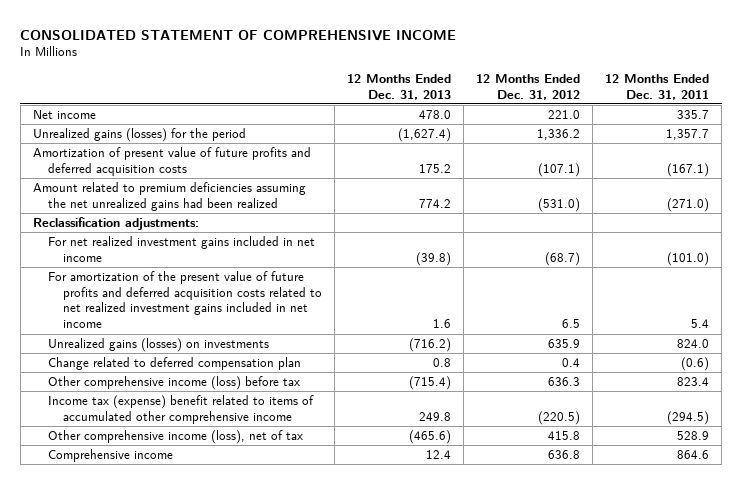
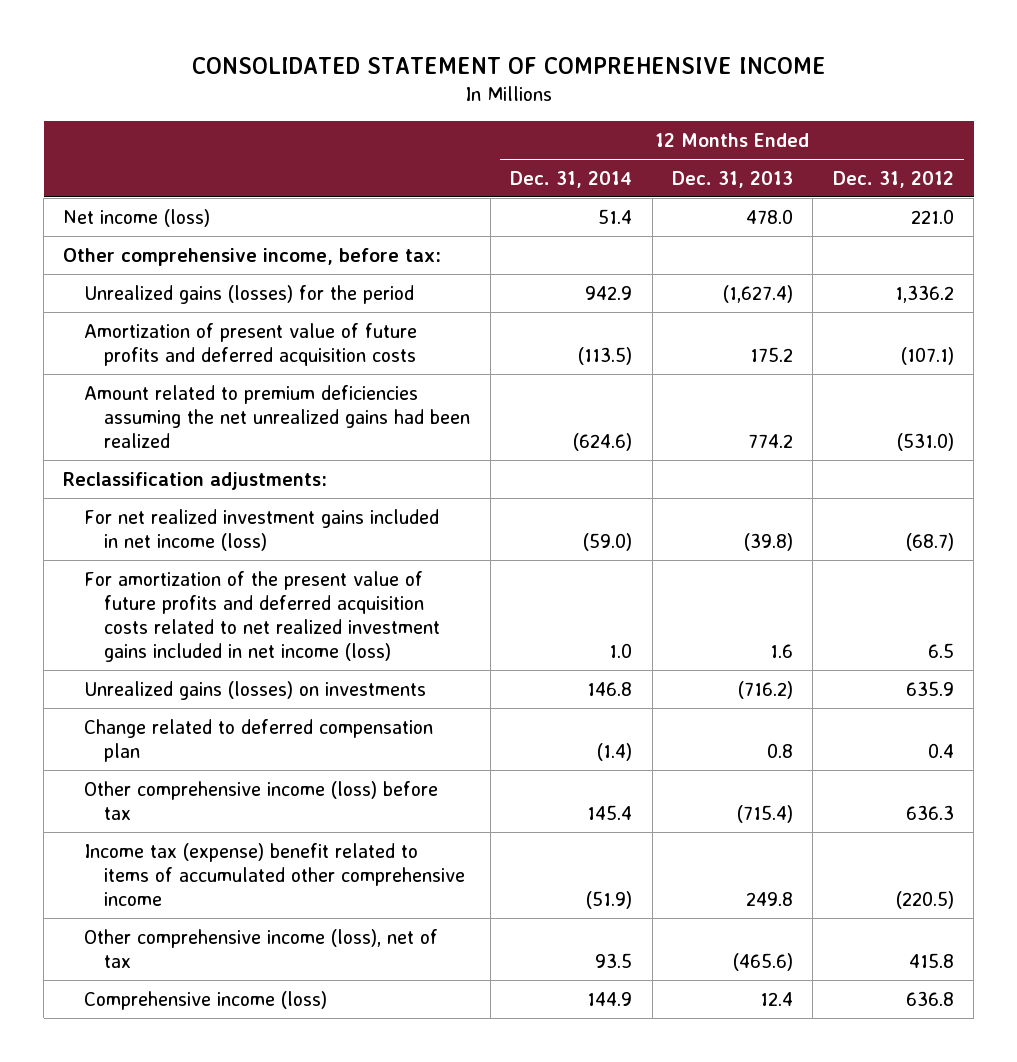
[605,73,710,100] 12 Months Ended Dec. 31, 2011 -> none
none -> [510,170,633,188] Dec. 31, 2014
[33,109,97,119] Net income -> [63,208,211,227] Net income (loss)
none -> [63,247,442,266] Other comprehensive income, before tax:
[47,235,315,262] For net realized investment gains included in net income -> [83,508,439,551] For net realized investment gains included in net income (loss)
[47,270,322,329] For amortization of the present value of future profits and deferred acquisition costs related to net realized investment gains included in net income -> [83,570,441,662] For amortization of the present value of future profits and deferred acquisition costs related to net realized investment gains included in net income (loss)
[47,448,173,462] Comprehensive income -> [83,990,327,1010] Comprehensive income (loss)

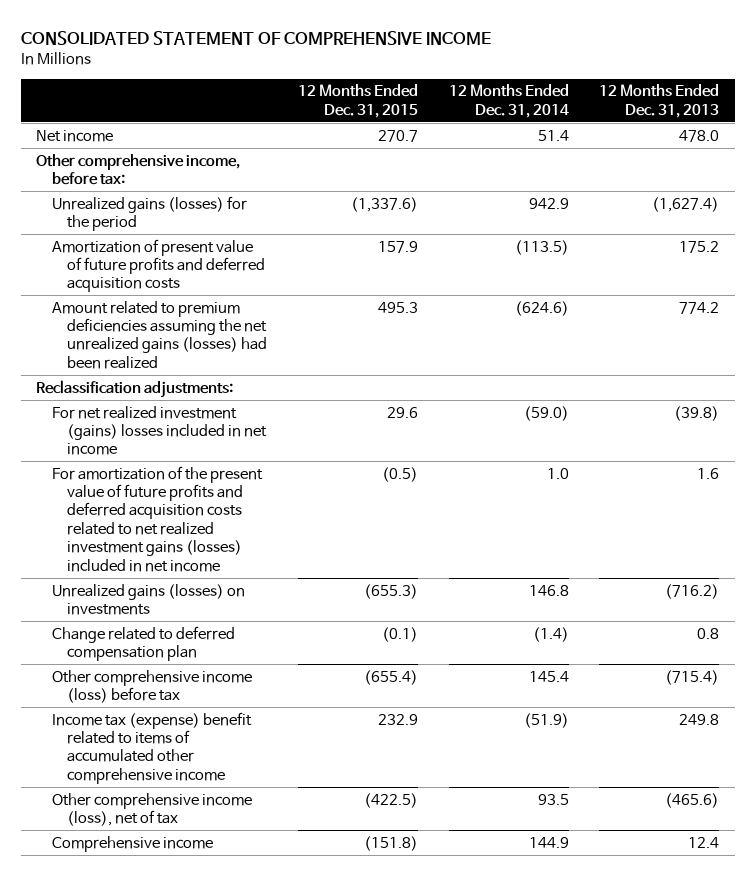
[832,170,954,188] Dec. 31, 2012 -> none
none -> [297,84,418,118] 12 Months Ended Dec. 31, 2015
[63,208,211,227] Net income (loss) -> [36,129,114,142] Net income
[83,384,471,448] Amount related to premium deficiencies assuming the net unrealized gains had been realized -> [51,300,268,369] Amount related to premium deficiencies assuming the net unrealized gains (losses) had been realized
[83,508,439,551] For net realized investment gains included in net income (loss) -> [51,405,268,456] For net realized investment (gains) losses included in net income
[83,570,441,662] For amortization of the present value of future profits and deferred acquisition costs related to net realized investment gains included in net income (loss) -> [51,465,263,572] For amortization of the present value of future profits and deferred acquisition costs related to net realized investment gains (losses) included in net income
[83,990,327,1010] Comprehensive income (loss) -> [51,835,213,852] Comprehensive income

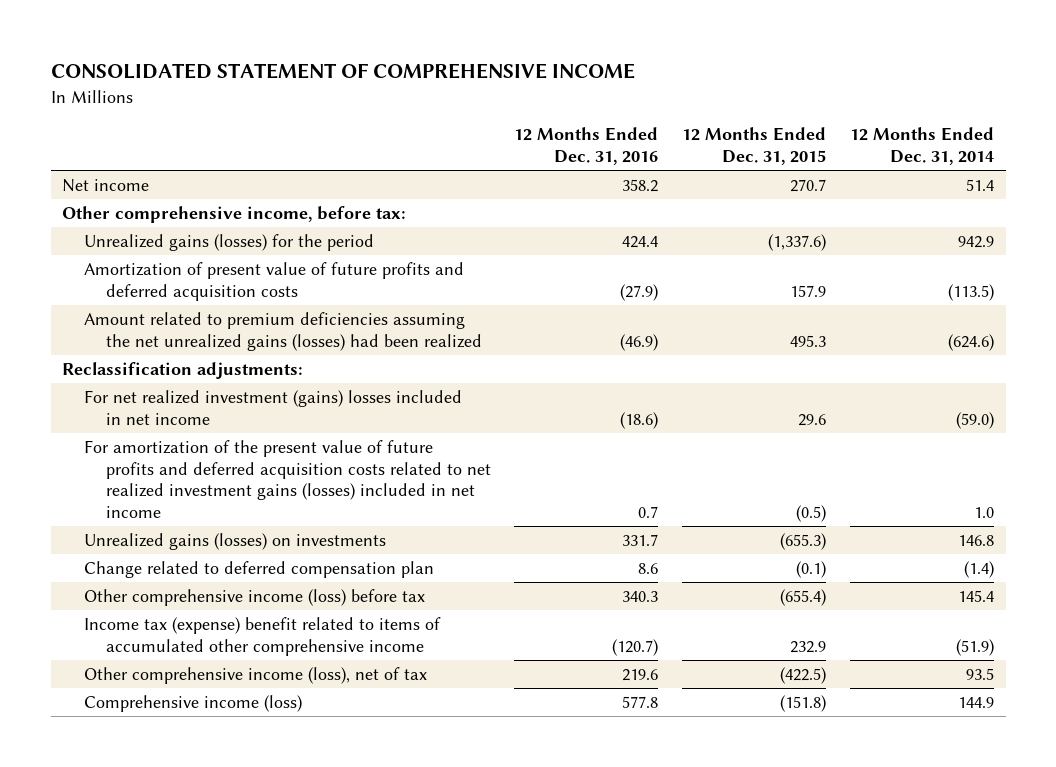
[599,84,720,118] 12 Months Ended Dec. 31, 2013 -> none
none -> [514,127,659,166] 12 Months Ended Dec. 31, 2016
[51,835,213,852] Comprehensive income -> [84,694,303,712] Comprehensive income (loss)

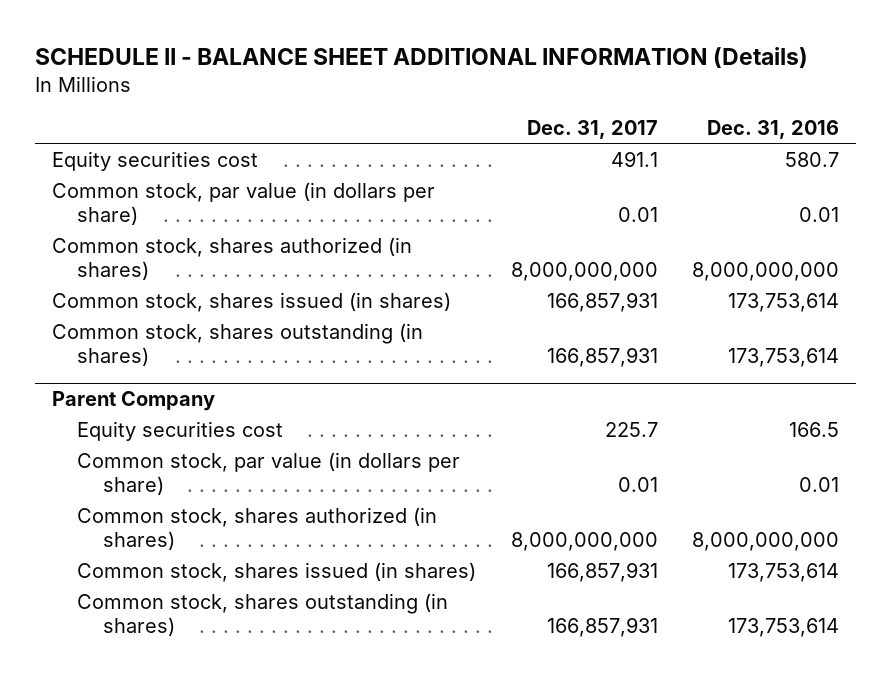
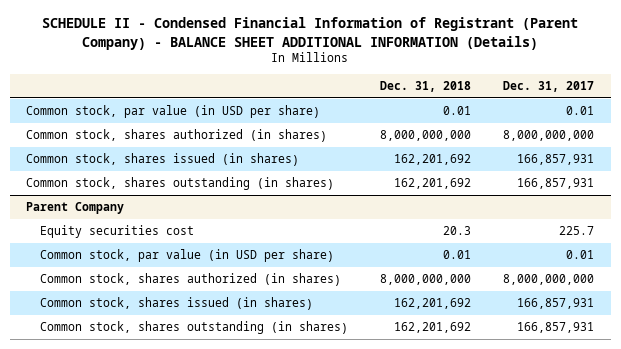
[34,47,808,69] SCHEDULE II - BALANCE SHEET ADDITIONAL INFORMATION (Details) -> [42,17,579,50] SCHEDULE II - Condensed Financial Information of Registrant (Parent Company) - BALANCE SHEET ADDITIONAL INFORMATION (Details)
[706,119,839,139] Dec. 31, 2016 -> none
none -> [380,80,472,92] Dec. 31, 2018
[51,150,258,171] Equity securities cost -> none
[51,181,435,226] Common stock, par value (in dollars per share) -> [26,104,321,118] Common stock, par value (in USD per share)
[77,451,461,496] Common stock, par value (in dollars per share) -> [39,248,334,262] Common stock, par value (in USD per share)

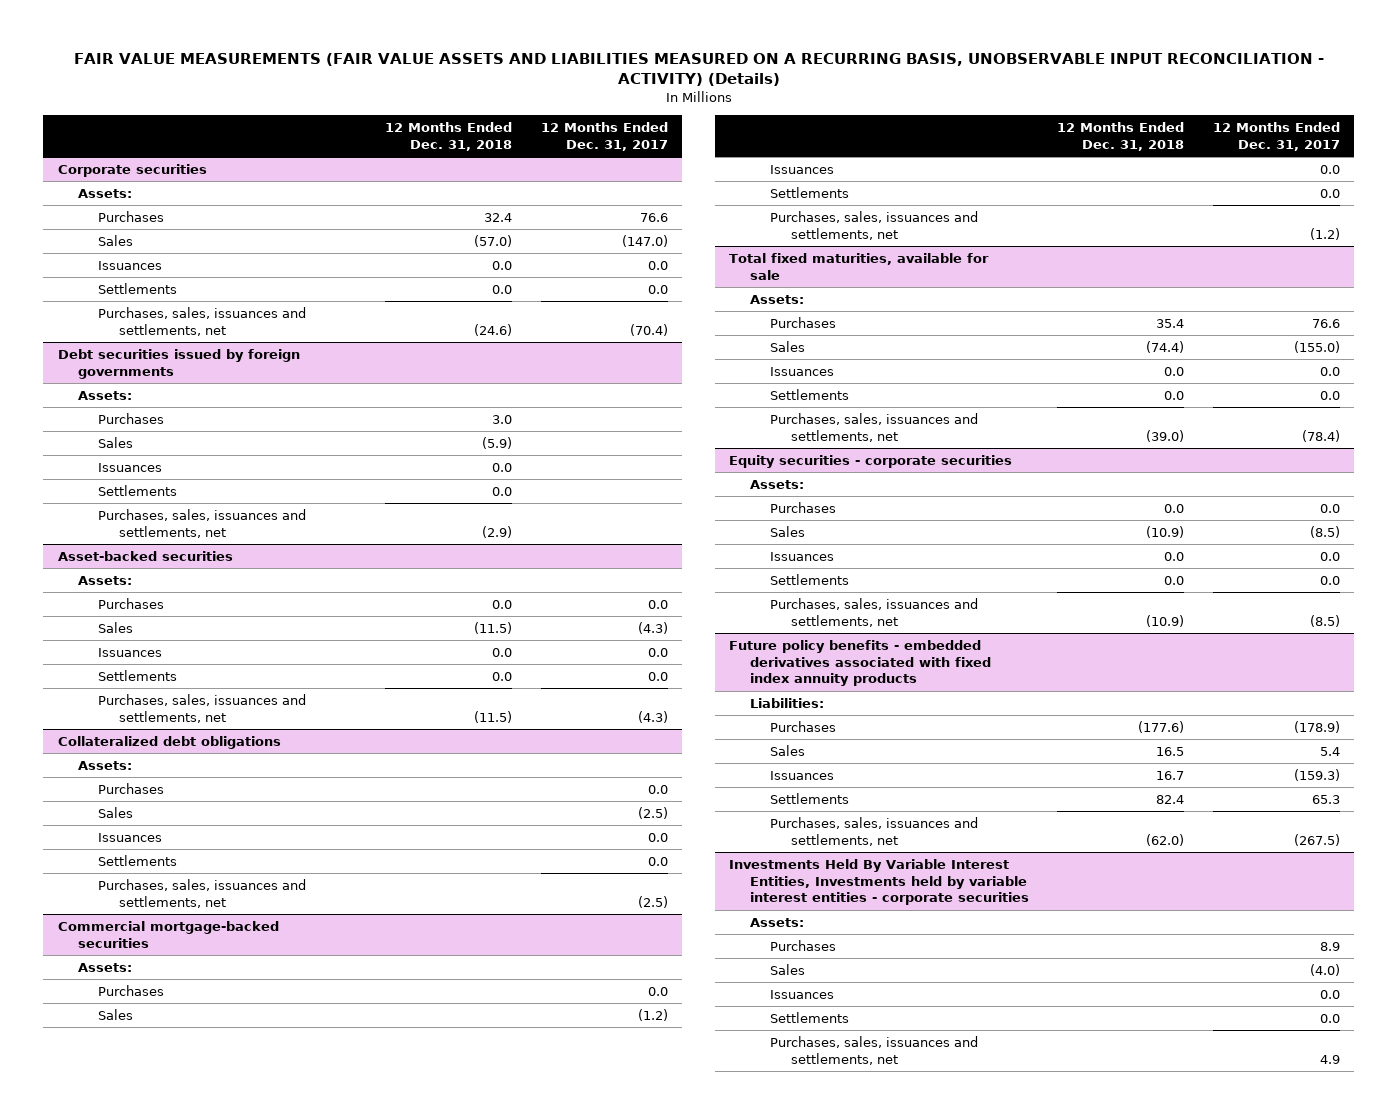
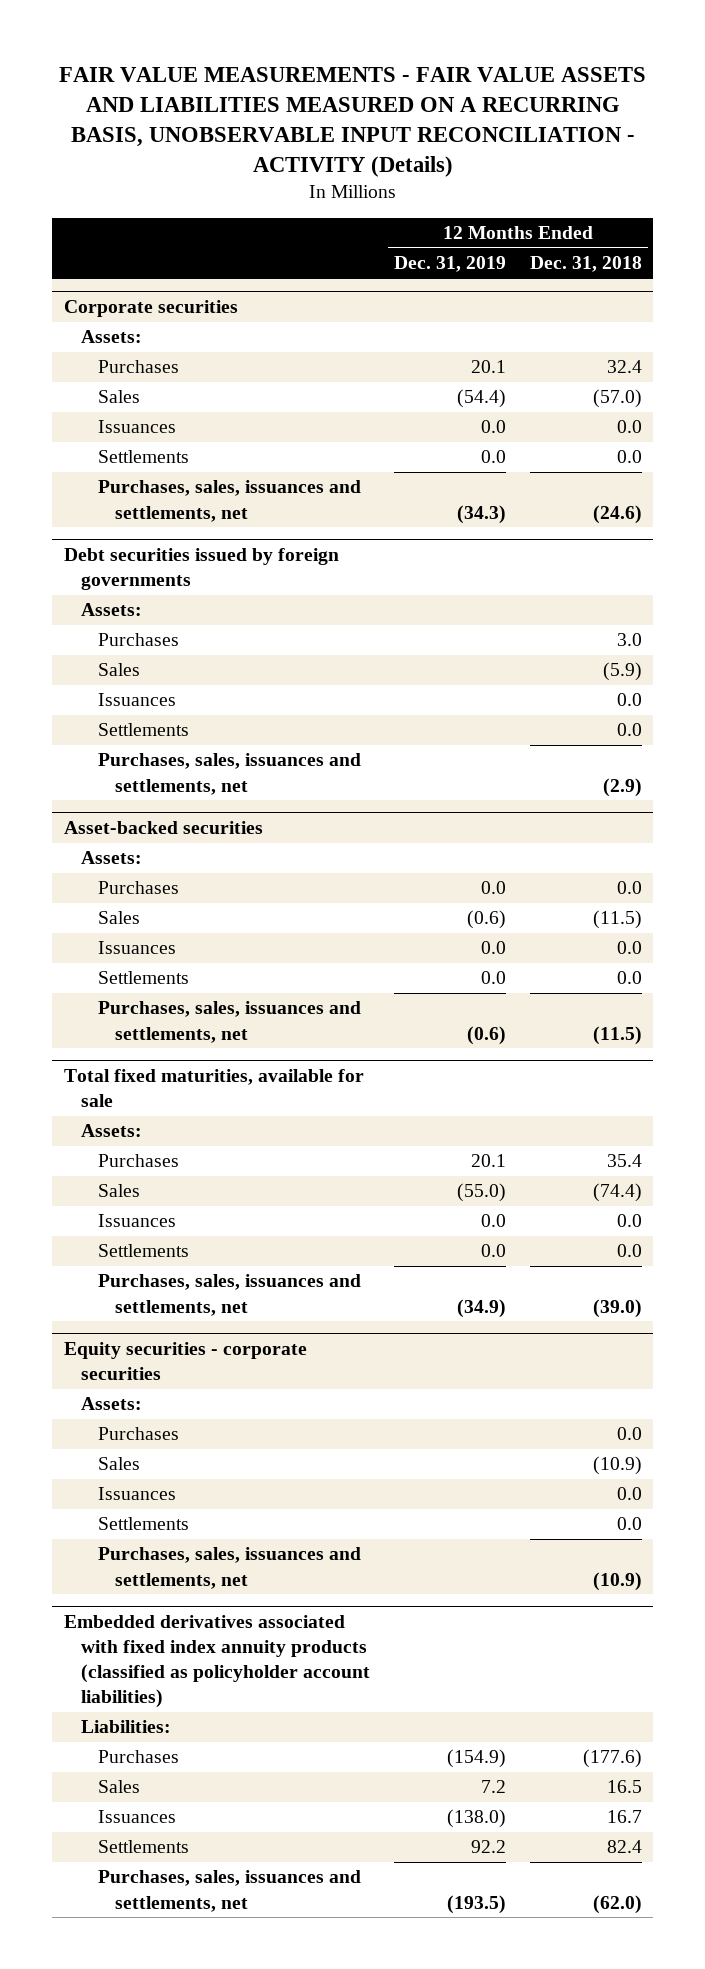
[73,52,1324,87] FAIR VALUE MEASUREMENTS (FAIR VALUE ASSETS AND LIABILITIES MEASURED ON A RECURRING BASIS, UNOBSERVABLE INPUT RECONCILIATION - ACTIVITY) (Details) -> [58,66,646,177] FAIR VALUE MEASUREMENTS - FAIR VALUE ASSETS AND LIABILITIES MEASURED ON A RECURRING BASIS, UNOBSERVABLE INPUT RECONCILIATION - ACTIVITY (Details)
[540,122,668,151] 12 Months Ended Dec. 31, 2017 -> none
none -> [393,256,506,273] Dec. 31, 2019
[57,735,281,749] Collateralized debt obligations -> none
[77,760,132,770] Assets: -> none
[98,782,165,794] Purchases -> none
[98,806,134,818] Sales -> none
[98,832,163,842] Issuances -> none
[98,854,178,866] Settlements -> none
[98,878,307,908] Purchases, sales, issuances and settlements, net -> none
[57,920,279,948] Commercial mortgage-backed securities -> none
[77,962,132,972] Assets: -> none
[98,984,165,996] Purchases -> none
[98,1008,134,1020] Sales -> none
[770,164,835,174] Issuances -> none
[770,186,850,198] Settlements -> none
[770,210,979,240] Purchases, sales, issuances and settlements, net -> none
[729,639,991,687] Future policy benefits - embedded derivatives associated with fixed index annuity products -> [63,1614,370,1709] Embedded derivatives associated with fixed index annuity products (classified as policyholder account liabilities)
[729,858,1029,906] Investments Held By Variable Interest Entities, Investments held by variable interest entities - corporate securities -> none
[749,917,804,927] Assets: -> none
[770,939,837,951] Purchases -> none
[770,963,806,975] Sales -> none
[770,989,835,999] Issuances -> none
[770,1011,850,1023] Settlements -> none
[770,1035,979,1065] Purchases, sales, issuances and settlements, net -> none

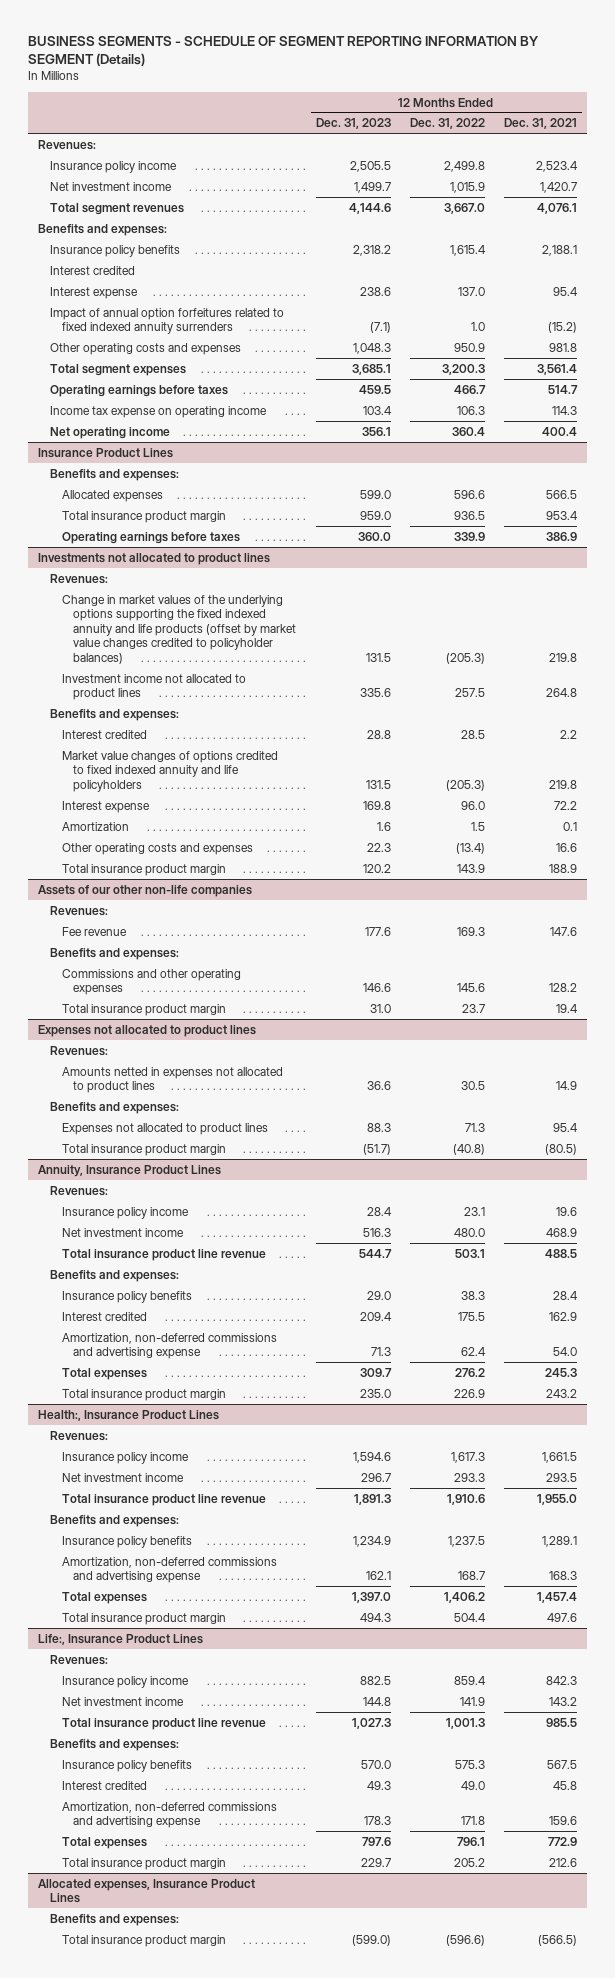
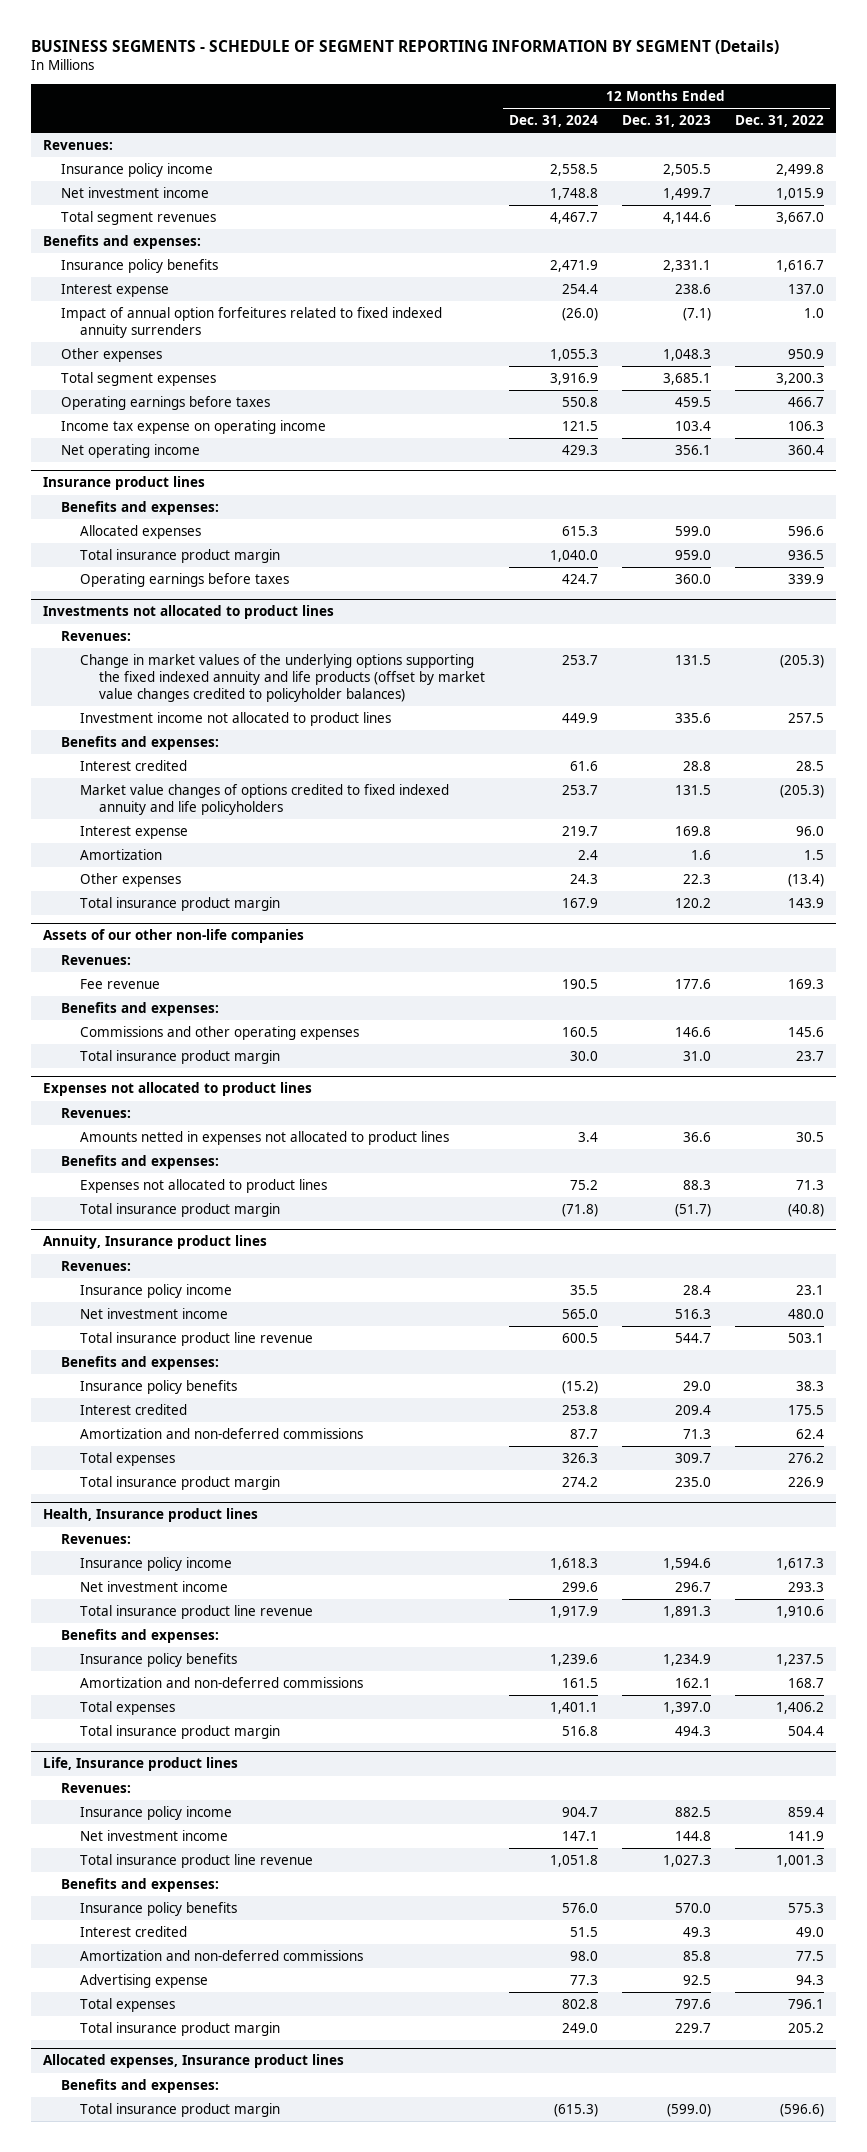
[504,118,578,130] Dec. 31, 2021 -> none
none -> [508,115,598,128] Dec. 31, 2024
[49,265,135,275] Interest credited -> none
[352,244,391,256] 2,318.2 -> [662,260,711,273] 2,331.1
[449,244,486,256] 1,615.4 -> [775,260,824,273] 1,616.7
[49,342,241,355] Other operating costs and expenses -> [61,348,163,363] Other expenses
[37,447,173,458] Insurance Product Lines -> [42,476,205,491] Insurance product lines
[61,842,253,855] Other operating costs and expenses -> [80,873,182,888] Other expenses
[37,1164,221,1177] Annuity, Insurance Product Lines -> [42,1235,267,1250] Annuity, Insurance product lines
[61,1332,277,1360] Amortization, non-deferred commissions and advertising expense -> [80,1428,364,1440] Amortization and non-deferred commissions
[37,1409,219,1421] Health:, Insurance Product Lines -> [42,1508,258,1523] Health, Insurance product lines
[61,1556,277,1584] Amortization, non-deferred commissions and advertising expense -> [80,1677,364,1689] Amortization and non-deferred commissions
[37,1633,203,1645] Life:, Insurance Product Lines -> [42,1757,238,1772] Life, Insurance product lines
[61,1801,277,1829] Amortization, non-deferred commissions and advertising expense -> [80,1950,364,1962] Amortization and non-deferred commissions
[363,1816,391,1826] 178.3 -> [682,1951,711,1962] 85.8
[460,1816,485,1826] 171.8 -> [795,1951,824,1962] 77.5
none -> [80,1974,209,1989] Advertising expense
[37,1878,255,1904] Allocated expenses, Insurance Product Lines -> [42,2054,344,2069] Allocated expenses, Insurance product lines

